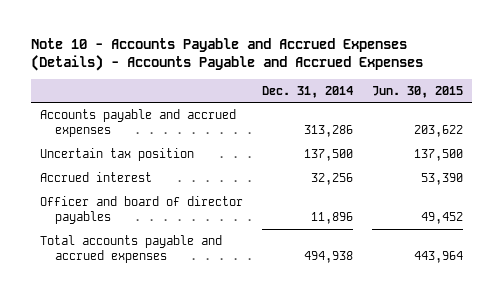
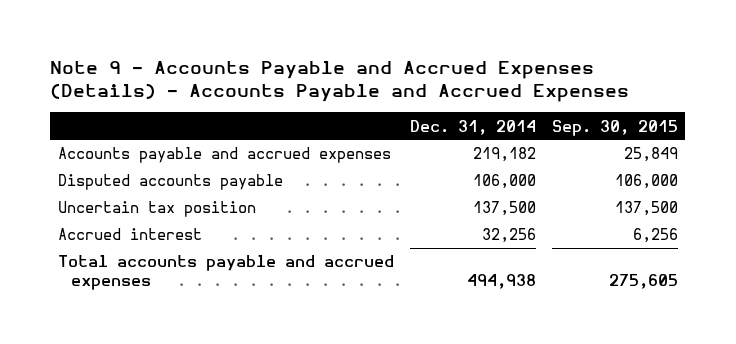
[30,38,423,72] Note 10 - Accounts Payable and Accrued Expenses (Details) - Accounts Payable and Accrued Expenses -> [50,60,630,103] Note 9 - Accounts Payable and Accrued Expenses (Details) - Accounts Payable and Accrued Expenses
[372,85,464,98] Jun. 30, 2015 -> none
none -> [551,119,678,136] Sep. 30, 2015
[304,124,354,137] 313,286 -> [472,147,536,163] 219,182
none -> [58,174,284,191] Disputed accounts payable
[40,195,244,224] Officer and board of director payables -> none

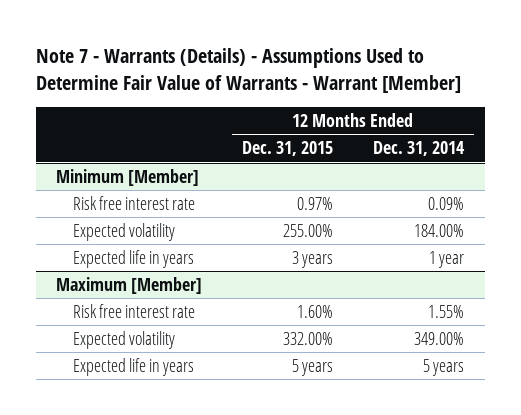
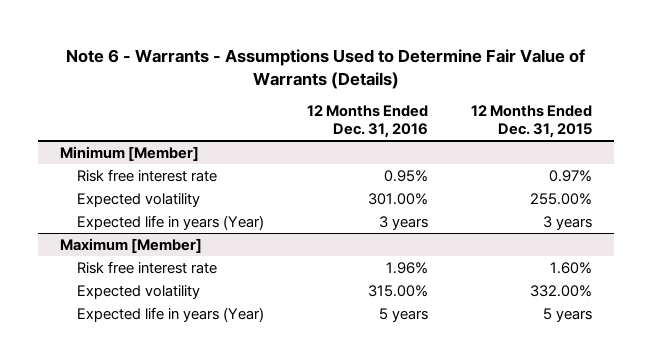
[35,48,461,94] Note 7 - Warrants (Details) - Assumptions Used to Determine Fair Value of Warrants - Warrant [Member] -> [66,48,586,89] Note 6 - Warrants - Assumptions Used to Determine Fair Value of Warrants (Details)
[373,141,466,157] Dec. 31, 2014 -> none
none -> [306,105,428,139] 12 Months Ended Dec. 31, 2016
[73,249,195,268] Expected life in years -> [76,214,264,230] Expected life in years (Year)
[73,357,195,376] Expected life in years -> [76,306,264,322] Expected life in years (Year)

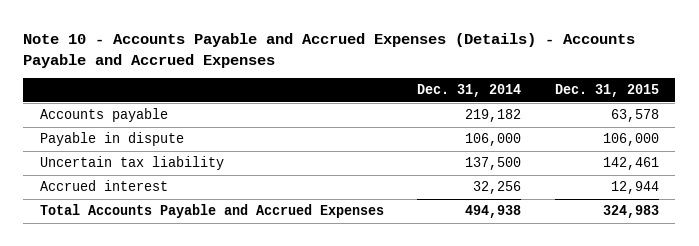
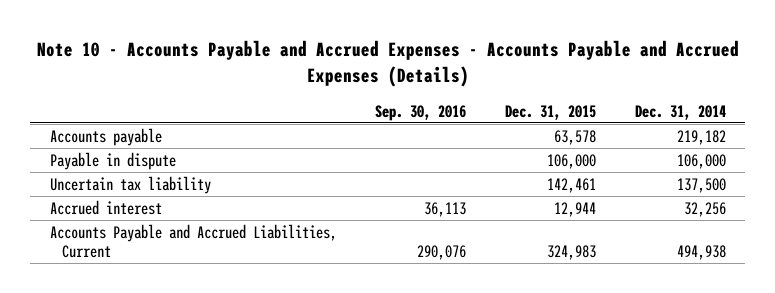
[23,33,636,68] Note 10 - Accounts Payable and Accrued Expenses (Details) - Accounts Payable and Accrued Expenses -> [36,40,739,88] Note 10 - Accounts Payable and Accrued Expenses - Accounts Payable and Accrued Expenses (Details)
none -> [375,104,467,121] Sep. 30, 2016
[40,204,385,219] Total Accounts Payable and Accrued Expenses -> [49,223,337,258] Accounts Payable and Accrued Liabilities, Current

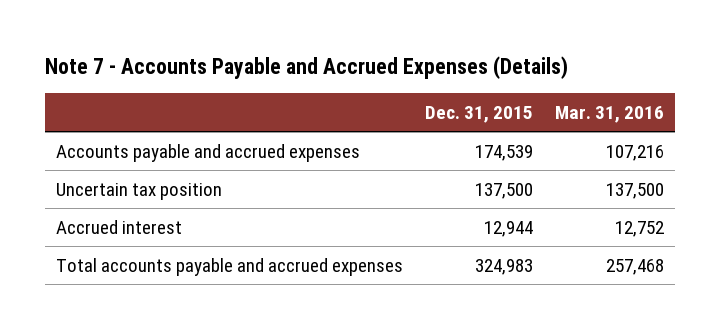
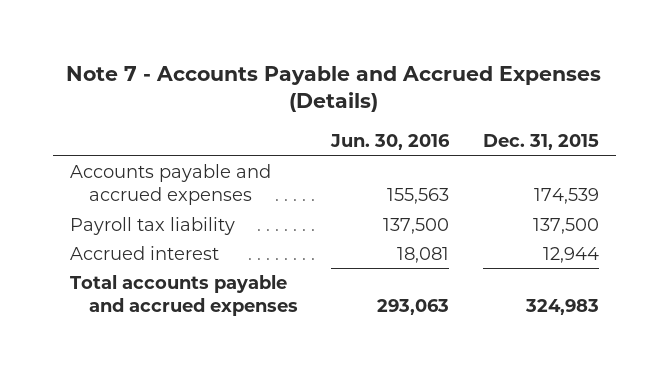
[554,105,664,123] Mar. 31, 2016 -> none
none -> [330,134,451,151] Jun. 30, 2016
[56,182,223,200] Uncertain tax position -> [69,216,235,235] Payroll tax liability

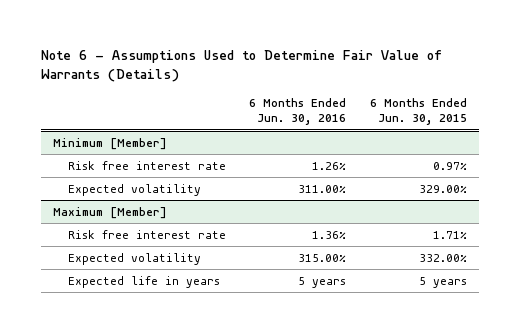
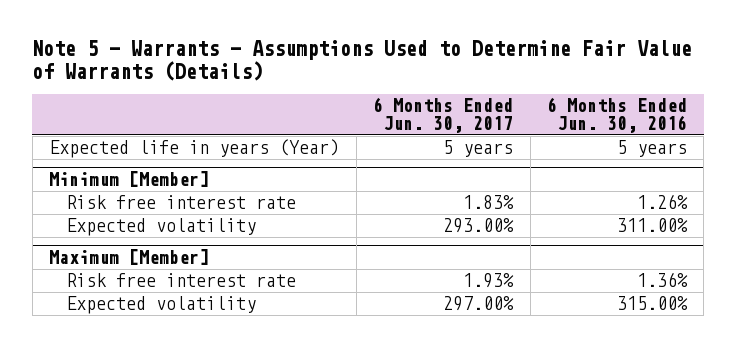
[40,49,442,82] Note 6 - Assumptions Used to Determine Fair Value of Warrants (Details) -> [32,39,693,81] Note 5 - Warrants - Assumptions Used to Determine Fair Value of Warrants (Details)
[370,97,468,126] 6 Months Ended Jun. 30, 2015 -> none
none -> [373,97,514,133] 6 Months Ended Jun. 30, 2017
none -> [49,139,340,159] Expected life in years (Year)
[67,275,220,288] Expected life in years -> none

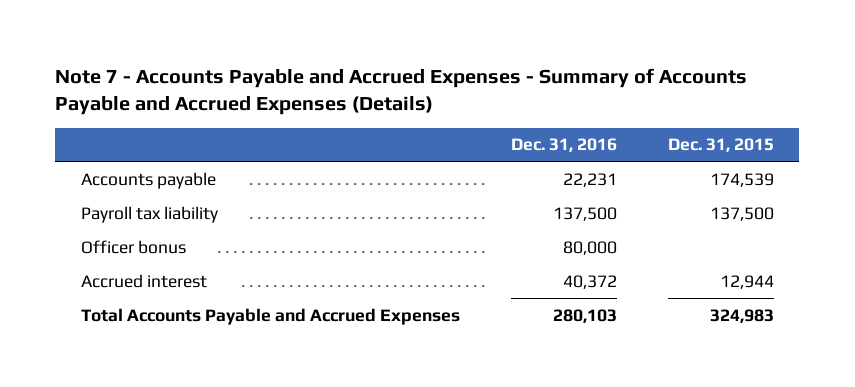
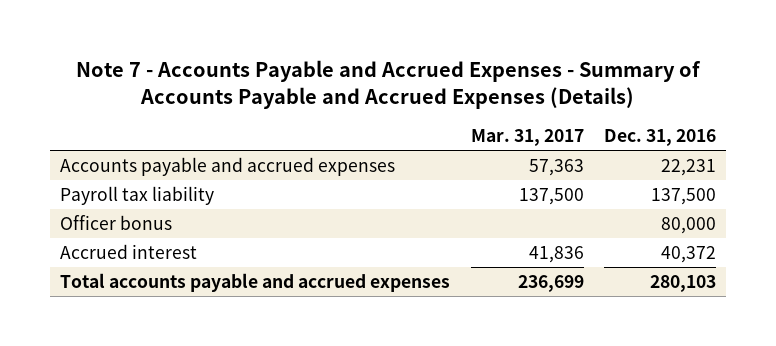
[667,138,774,153] Dec. 31, 2015 -> none
none -> [470,129,584,147] Mar. 31, 2017
[80,171,216,189] Accounts payable -> [60,156,396,176] Accounts payable and accrued expenses
[80,307,460,325] Total Accounts Payable and Accrued Expenses -> [60,272,451,292] Total accounts payable and accrued expenses

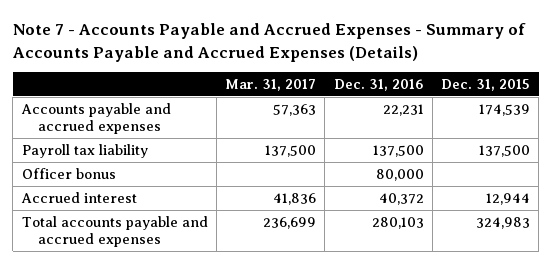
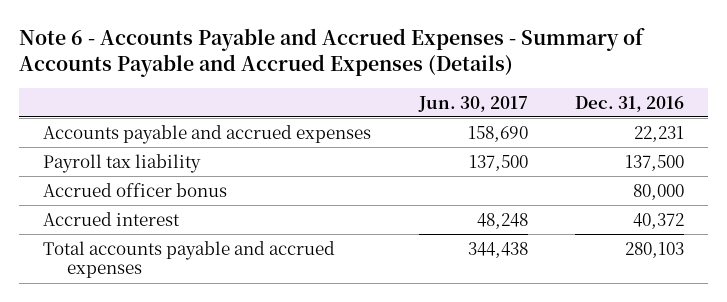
[12,23,526,62] Note 7 - Accounts Payable and Accrued Expenses - Summary of Accounts Payable and Accrued Expenses (Details) -> [19,28,646,78] Note 6 - Accounts Payable and Accrued Expenses - Summary of Accounts Payable and Accrued Expenses (Details)
[225,78,317,91] Mar. 31, 2017 -> none
[441,78,531,91] Dec. 31, 2015 -> none
none -> [417,95,528,112] Jun. 30, 2017
[21,167,116,179] Officer bonus -> [43,182,228,197] Accrued officer bonus

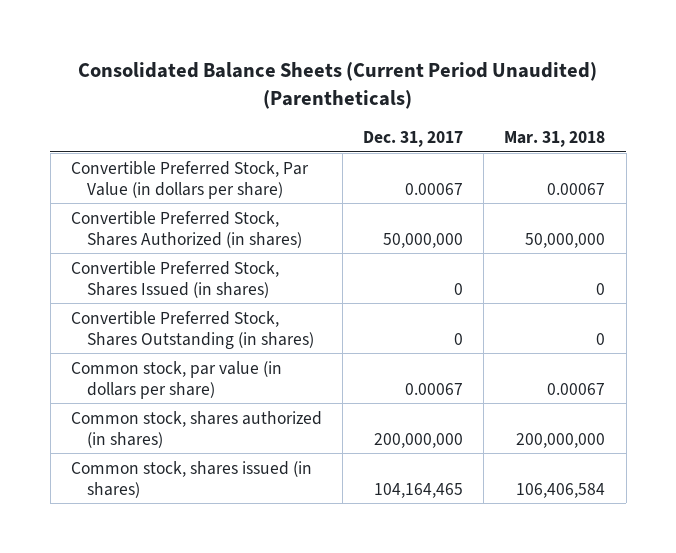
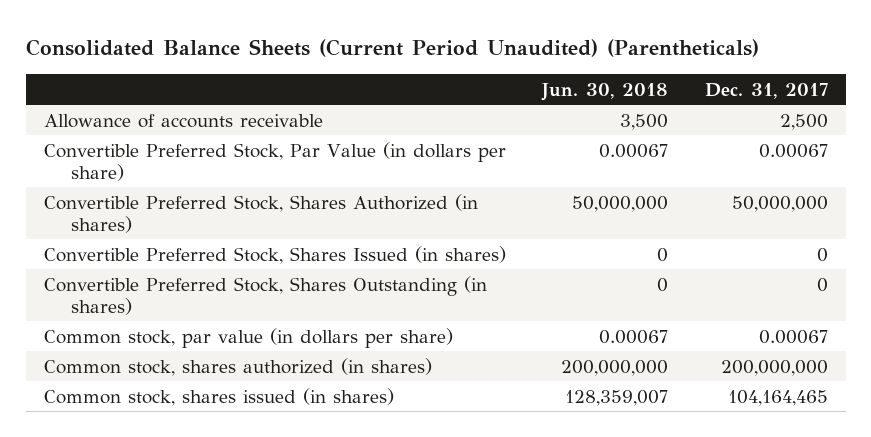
[504,131,606,148] Mar. 31, 2018 -> none
none -> [541,82,669,101] Jun. 30, 2018
none -> [43,113,323,128] Allowance of accounts receivable

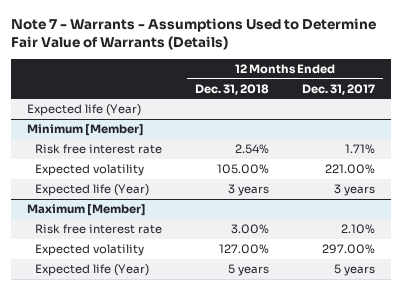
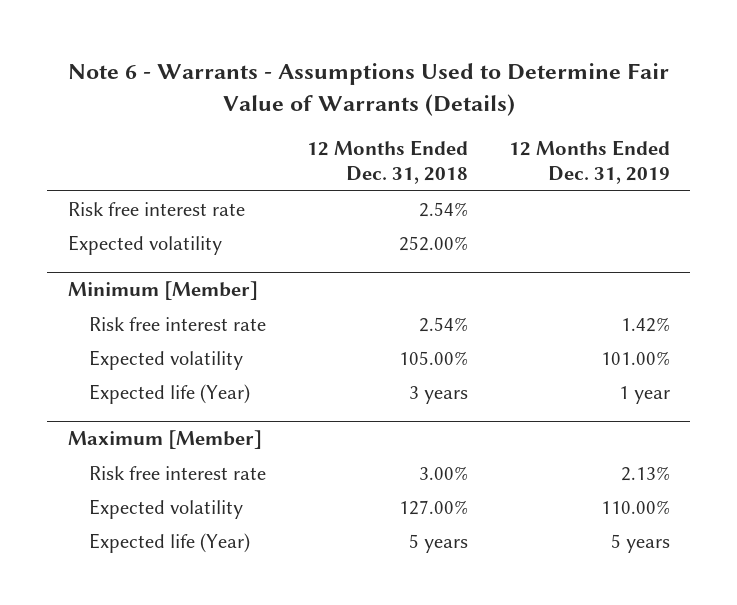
[10,17,376,50] Note 7 - Warrants - Assumptions Used to Determine Fair Value of Warrants (Details) -> [67,63,669,116] Note 6 - Warrants - Assumptions Used to Determine Fair Value of Warrants (Details)
[301,83,375,95] Dec. 31, 2017 -> none
none -> [508,140,670,185] 12 Months Ended Dec. 31, 2019
[27,104,142,117] Expected life (Year) -> none
none -> [67,201,245,216] Risk free interest rate
none -> [67,234,222,255] Expected volatility

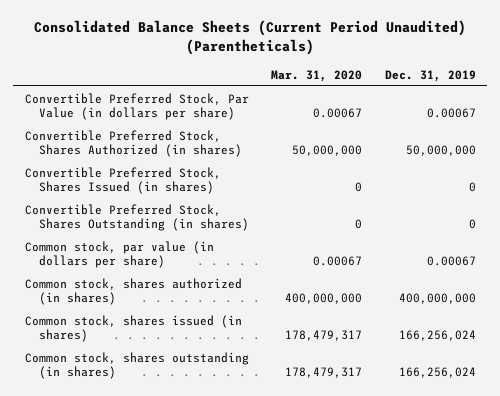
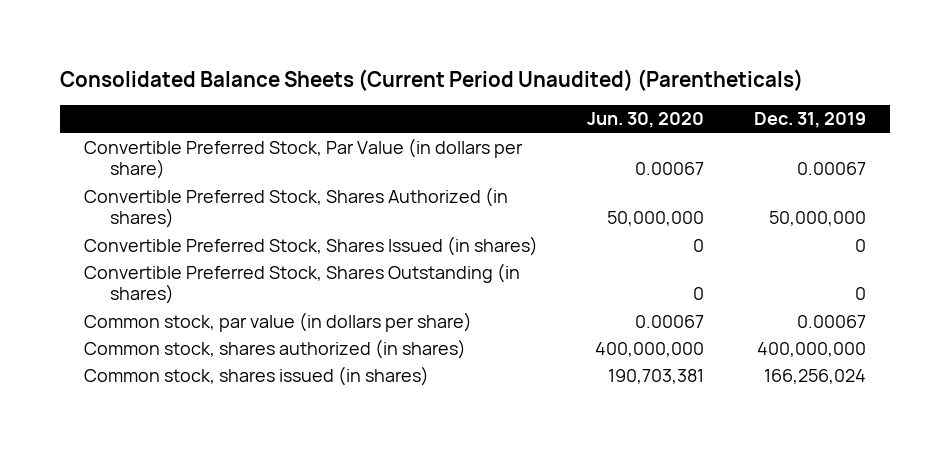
[271,69,363,82] Mar. 31, 2020 -> none
none -> [587,112,705,129] Jun. 30, 2020
[24,351,249,379] Common stock, shares outstanding (in shares) -> none

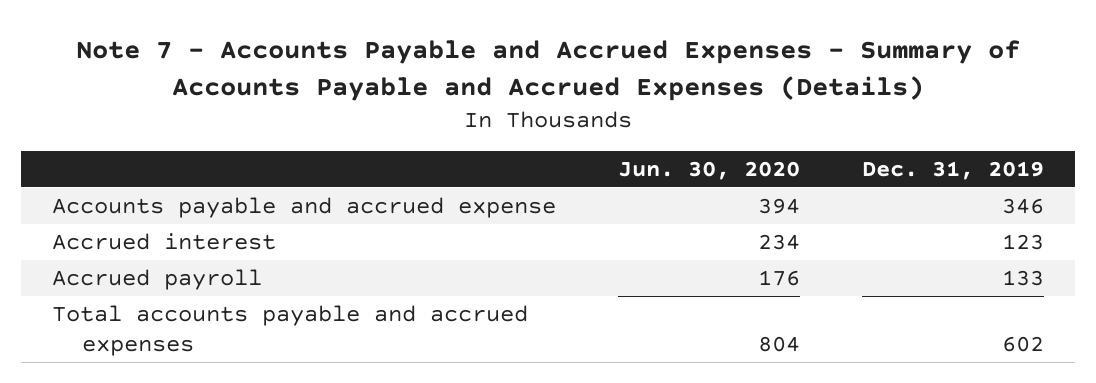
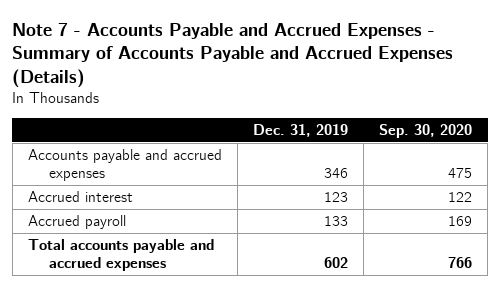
[617,160,800,180] Jun. 30, 2020 -> none
none -> [379,124,473,139] Sep. 30, 2020
[52,196,557,218] Accounts payable and accrued expense -> [27,149,222,182] Accounts payable and accrued expenses

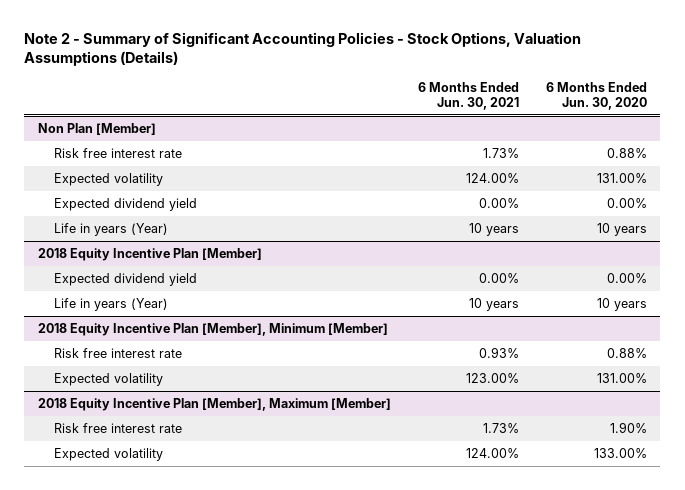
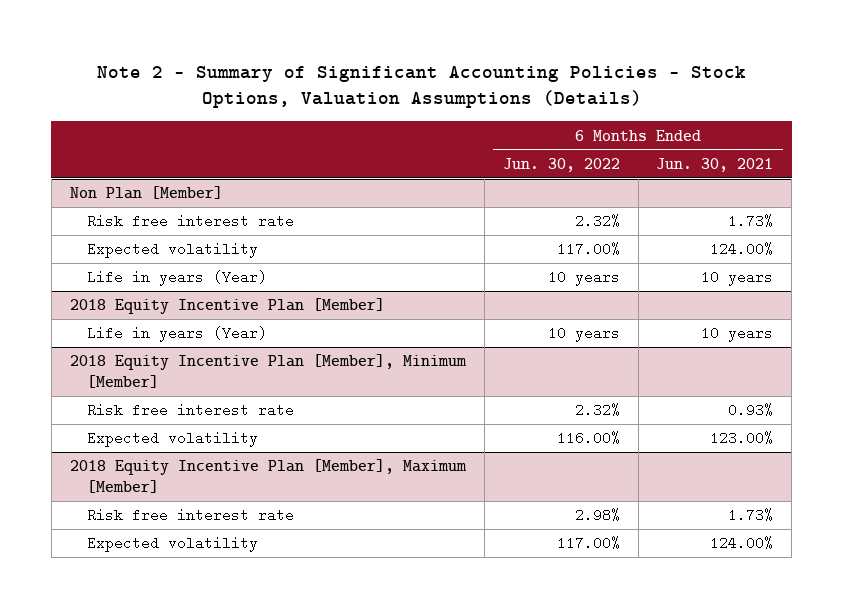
[545,82,647,111] 6 Months Ended Jun. 30, 2020 -> none
none -> [502,157,620,172] Jun. 30, 2022
[53,197,197,211] Expected dividend yield -> none
[53,272,197,286] Expected dividend yield -> none

